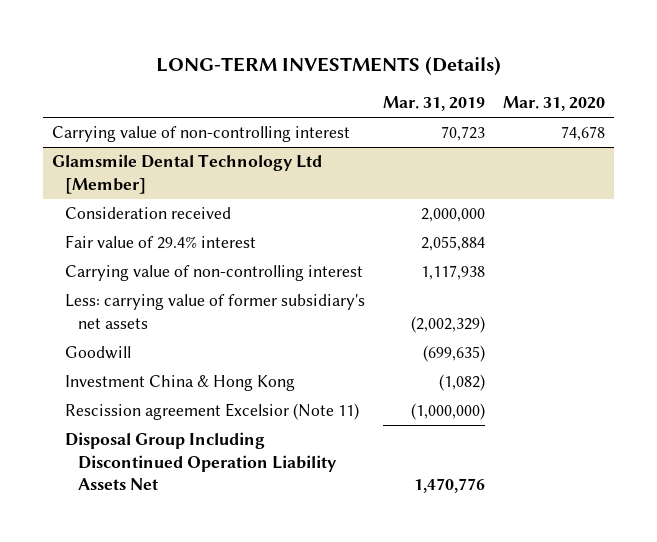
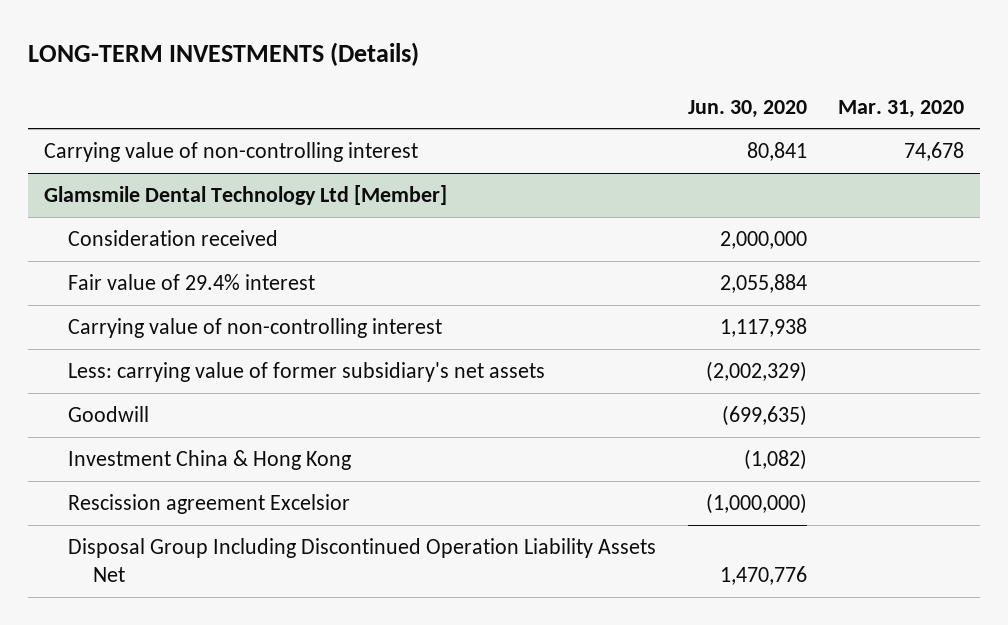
[383,96,486,112] Mar. 31, 2019 -> none
none -> [687,99,807,118] Jun. 30, 2020
[65,403,360,421] Rescission agreement Excelsior (Note 11) -> [68,494,351,515] Rescission agreement Excelsior

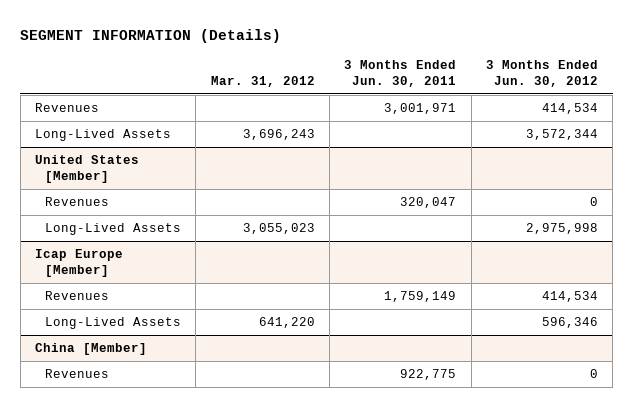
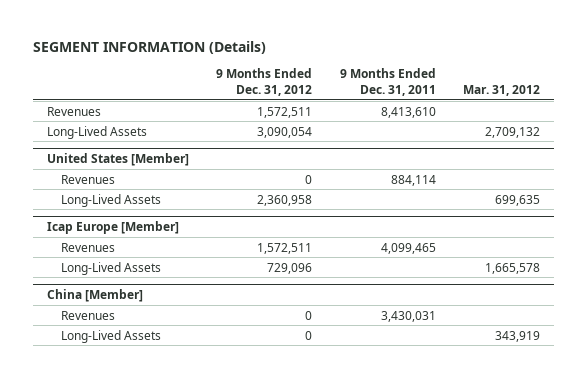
[344,59,457,87] 3 Months Ended Jun. 30, 2011 -> none
[485,59,598,87] 3 Months Ended Jun. 30, 2012 -> none
none -> [216,68,313,97] 9 Months Ended Dec. 31, 2012
none -> [339,68,436,97] 9 Months Ended Dec. 31, 2011
[242,128,315,140] 3,696,243 -> [484,126,540,138] 2,709,132
[242,222,315,234] 3,055,023 -> [494,194,540,206] 699,635
[258,316,315,328] 641,220 -> [484,262,540,274] 1,665,578
none -> [60,329,161,343] Long-Lived Assets

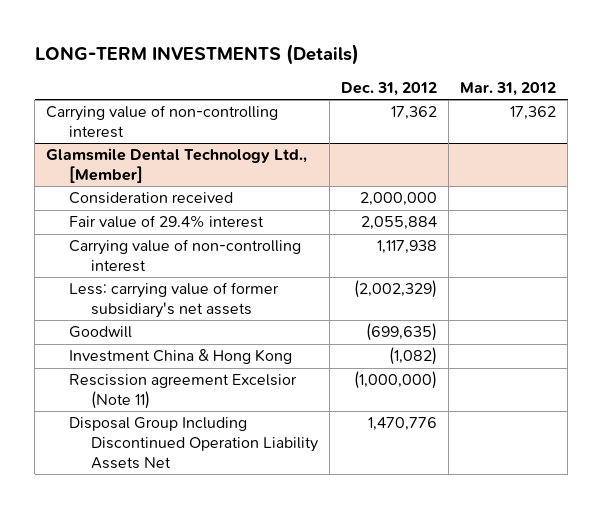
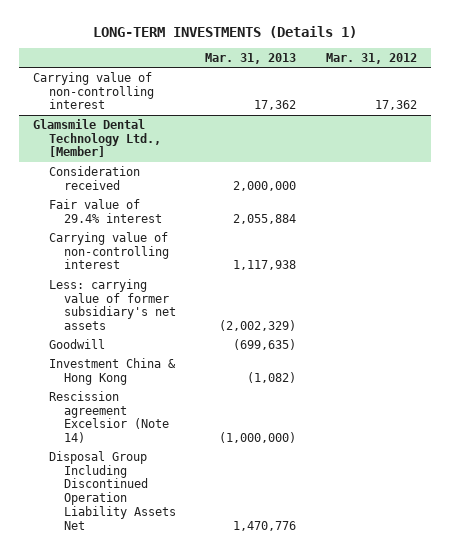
[34,43,359,65] LONG-TERM INVESTMENTS (Details) -> [93,25,358,38] LONG-TERM INVESTMENTS (Details 1)
[341,82,438,97] Dec. 31, 2012 -> none
none -> [205,53,297,65] Mar. 31, 2013
[68,374,297,410] Rescission agreement Excelsior (Note 11) -> [48,390,169,444] Rescission agreement Excelsior (Note 14)

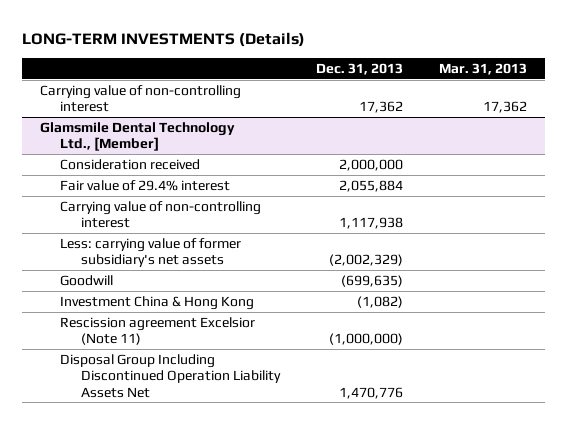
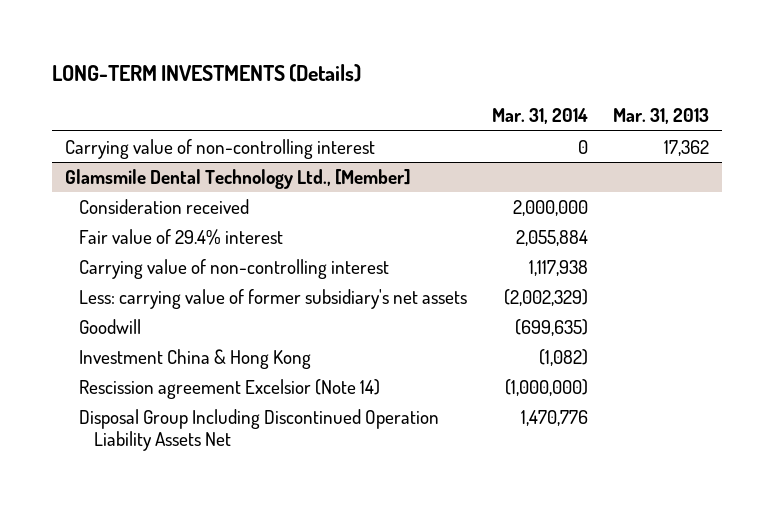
[315,62,403,75] Dec. 31, 2013 -> none
none -> [492,108,589,125] Mar. 31, 2014
[60,316,256,346] Rescission agreement Excelsior (Note 11) -> [79,379,381,400] Rescission agreement Excelsior (Note 14)

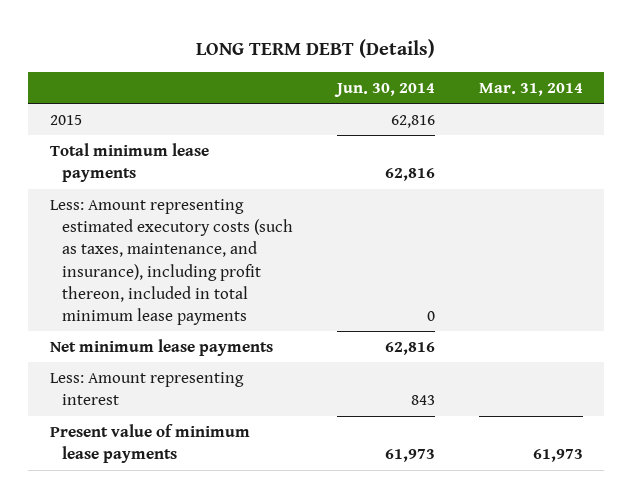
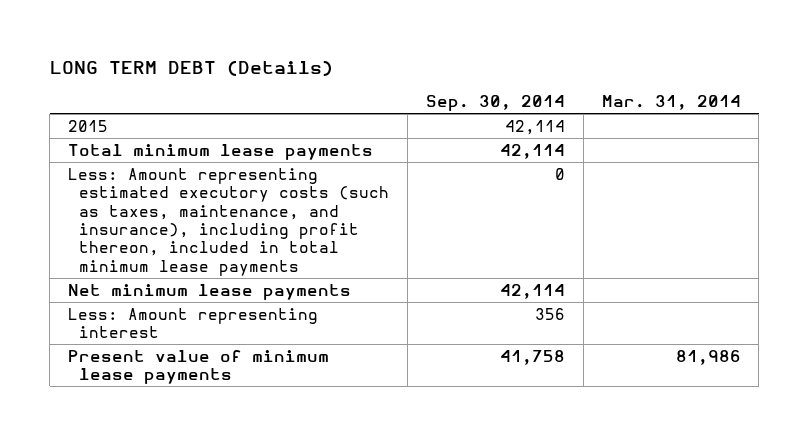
[333,82,435,97] Jun. 30, 2014 -> none
none -> [425,95,565,112] Sep. 30, 2014
[532,449,583,463] 61,973 -> [675,349,741,365] 81,986

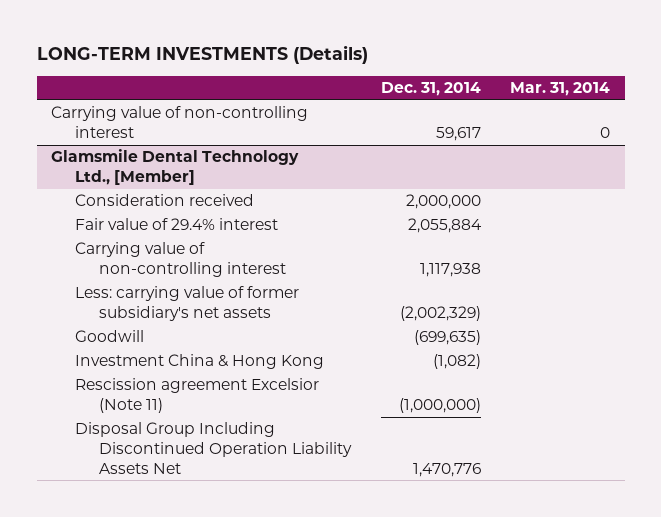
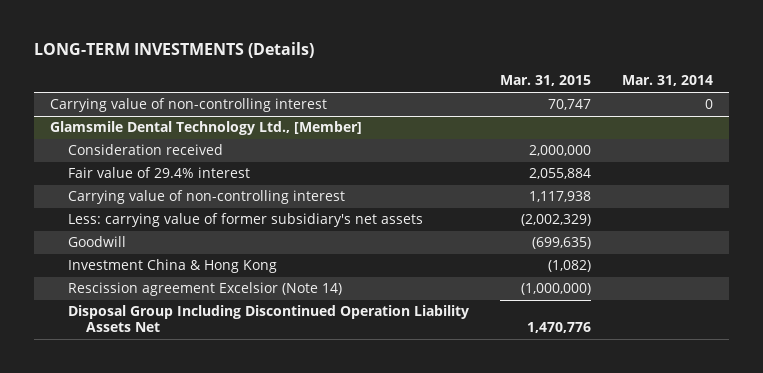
[380,81,481,96] Dec. 31, 2014 -> none
none -> [500,75,592,87] Mar. 31, 2015
[75,378,320,413] Rescission agreement Excelsior (Note 11) -> [67,282,342,297] Rescission agreement Excelsior (Note 14)

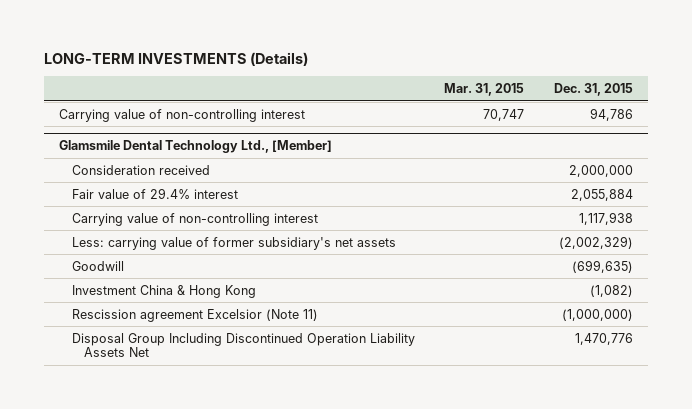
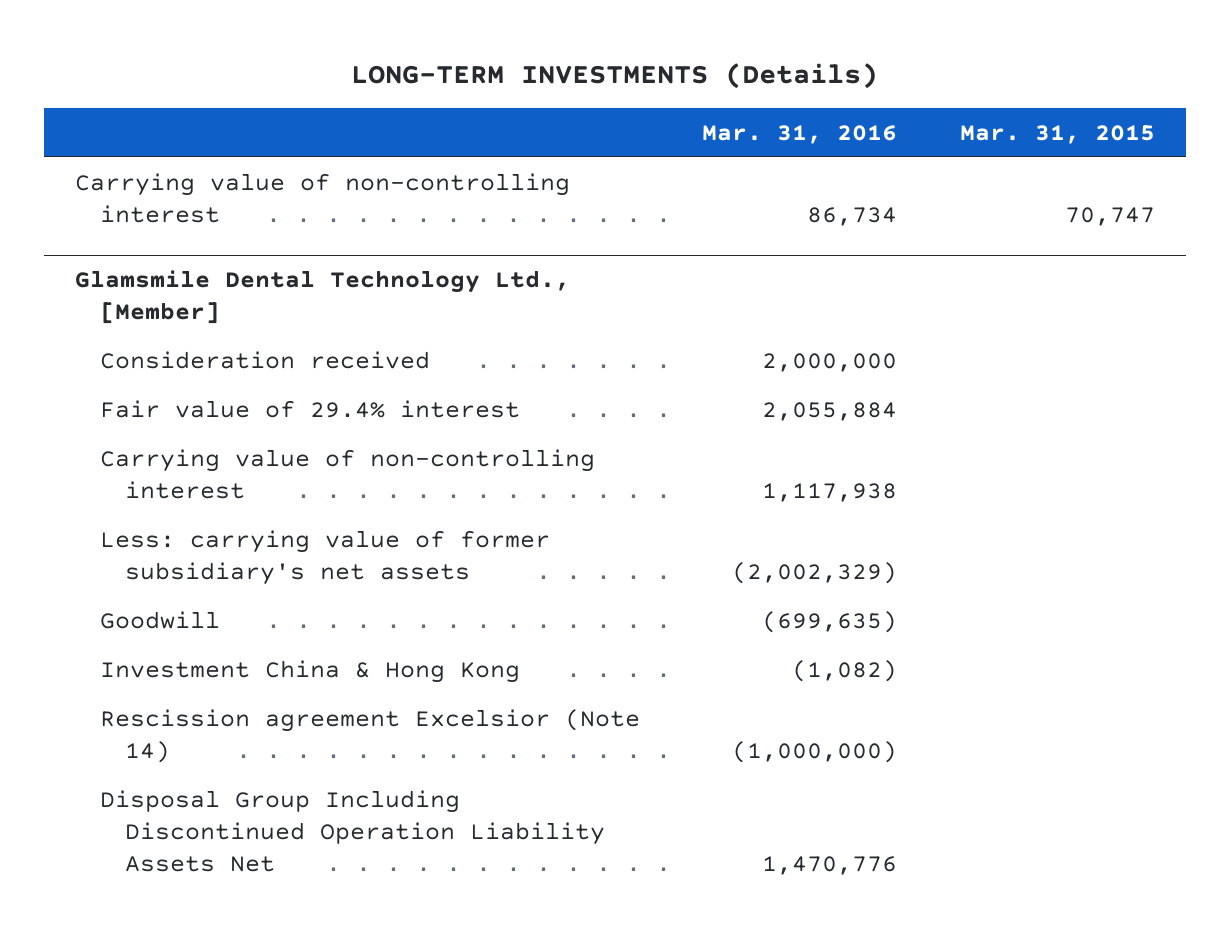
[554,83,634,97] Dec. 31, 2015 -> none
none -> [702,124,898,144] Mar. 31, 2016
[71,308,318,322] Rescission agreement Excelsior (Note 11) -> [99,708,640,764] Rescission agreement Excelsior (Note 14)

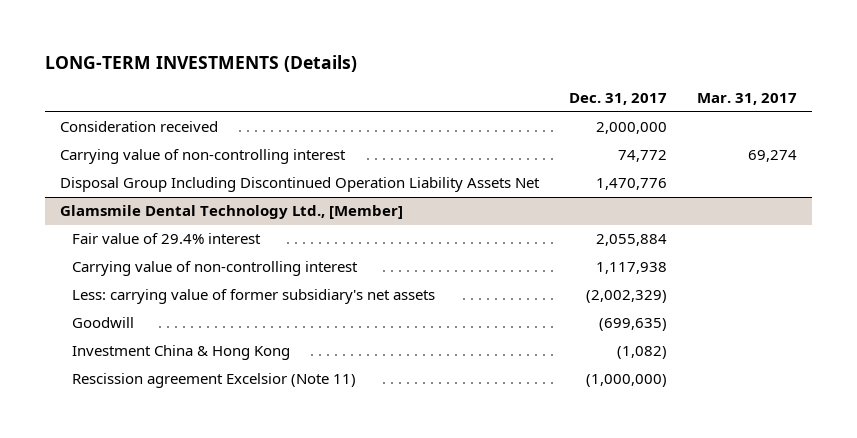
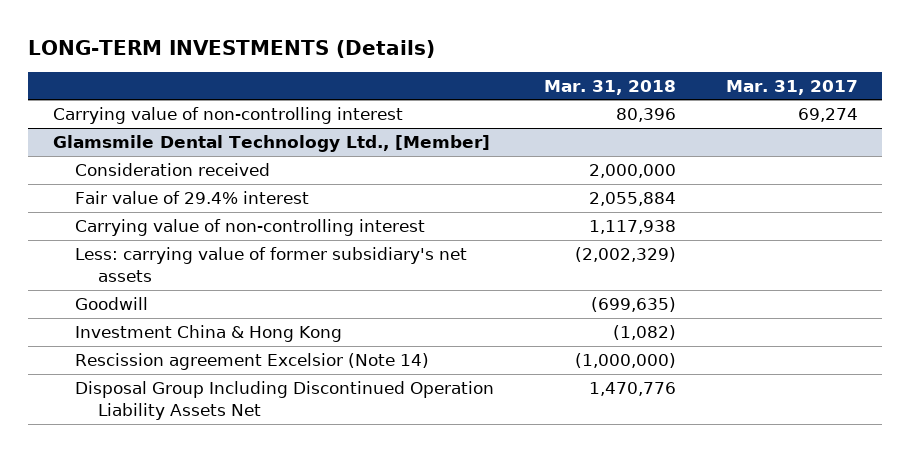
[569,93,668,106] Dec. 31, 2017 -> none
none -> [543,79,676,95] Mar. 31, 2018
[60,121,219,133] Consideration received -> none
[60,177,541,193] Disposal Group Including Discontinued Operation Liability Assets Net -> none
none -> [75,163,271,177] Consideration received
[72,373,357,389] Rescission agreement Excelsior (Note 11) -> [75,353,430,371] Rescission agreement Excelsior (Note 14)
none -> [75,381,495,420] Disposal Group Including Discontinued Operation Liability Assets Net

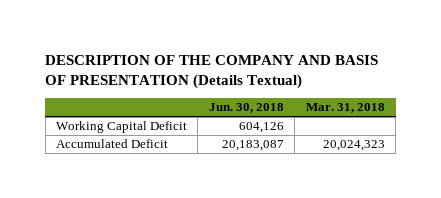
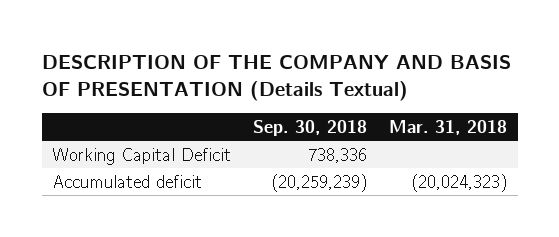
[208,103,284,114] Jun. 30, 2018 -> none
none -> [253,119,368,136] Sep. 30, 2018
[55,139,168,149] Accumulated Deficit -> [52,174,203,188] Accumulated deficit
[322,140,385,152] 20,024,323 -> [410,173,507,192] (20,024,323)

